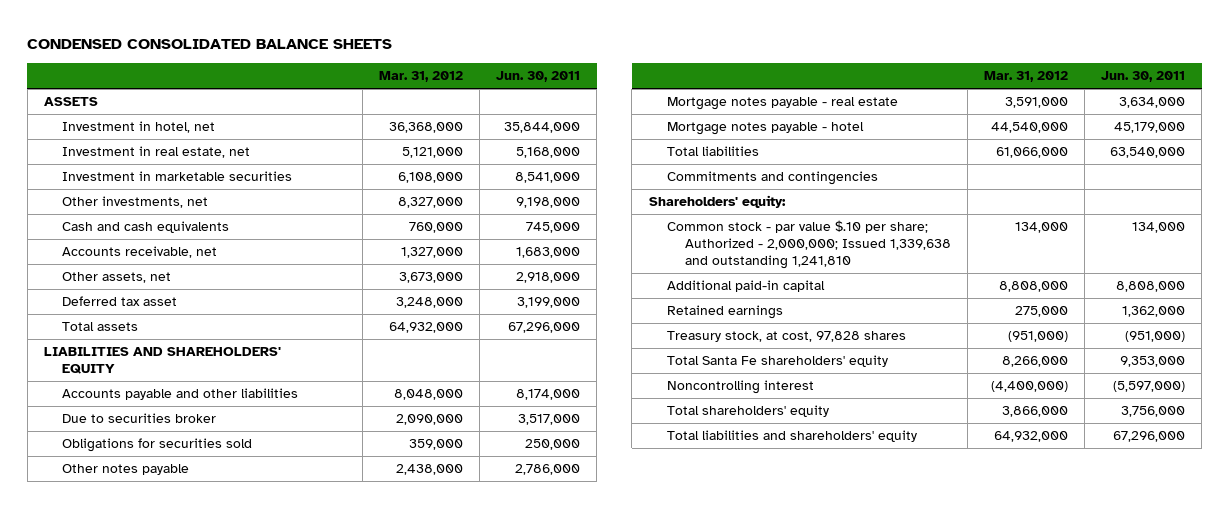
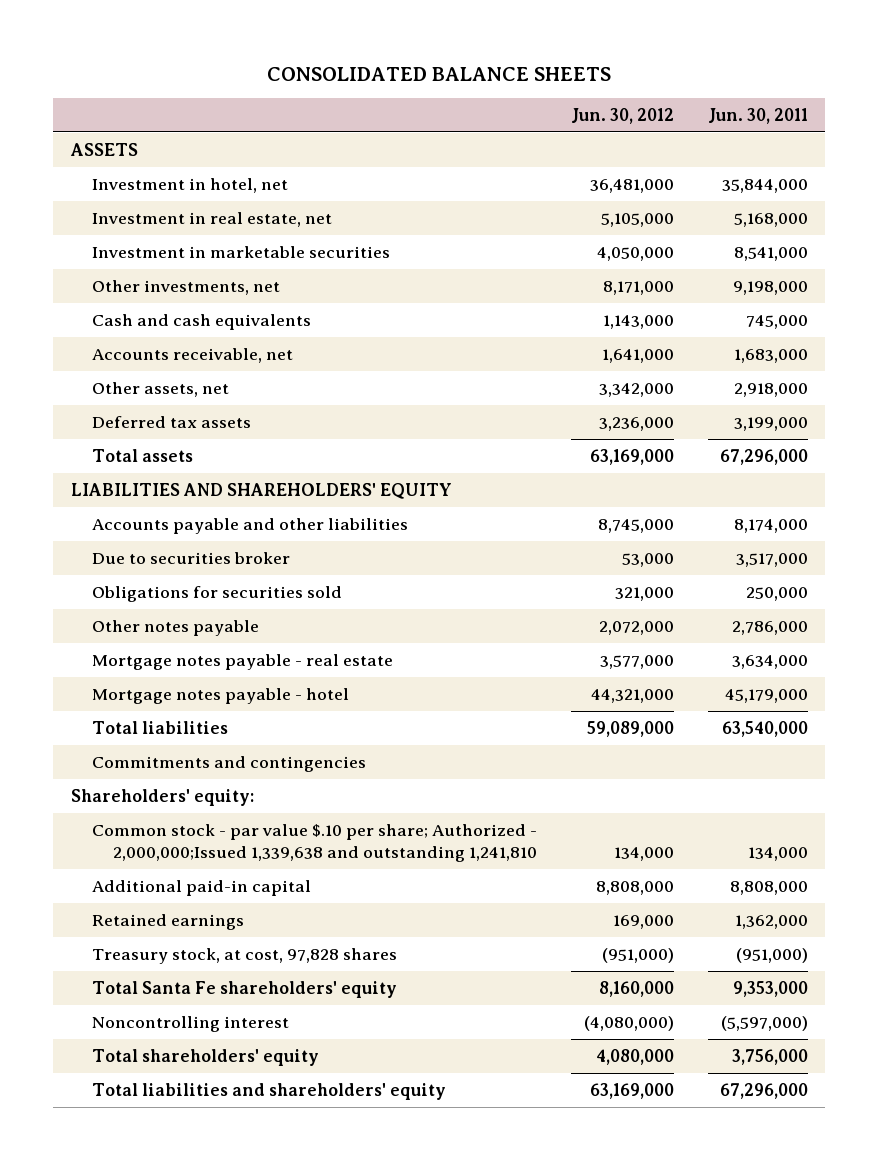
[27,39,393,50] CONDENSED CONSOLIDATED BALANCE SHEETS -> [267,66,612,81] CONSOLIDATED BALANCE SHEETS
[379,71,464,83] Mar. 31, 2012 -> none
none -> [571,108,675,125] Jun. 30, 2012
[61,296,177,307] Deferred tax asset -> [91,415,251,428] Deferred tax assets
[666,220,951,270] Common stock - par value $.10 per share; Authorized - 2,000,000; Issued 1,339,638 and outstanding 1,241,810 -> [91,823,537,863] Common stock - par value $.10 per share; Authorized - 2,000,000;Issued 1,339,638 and outstanding 1,241,810

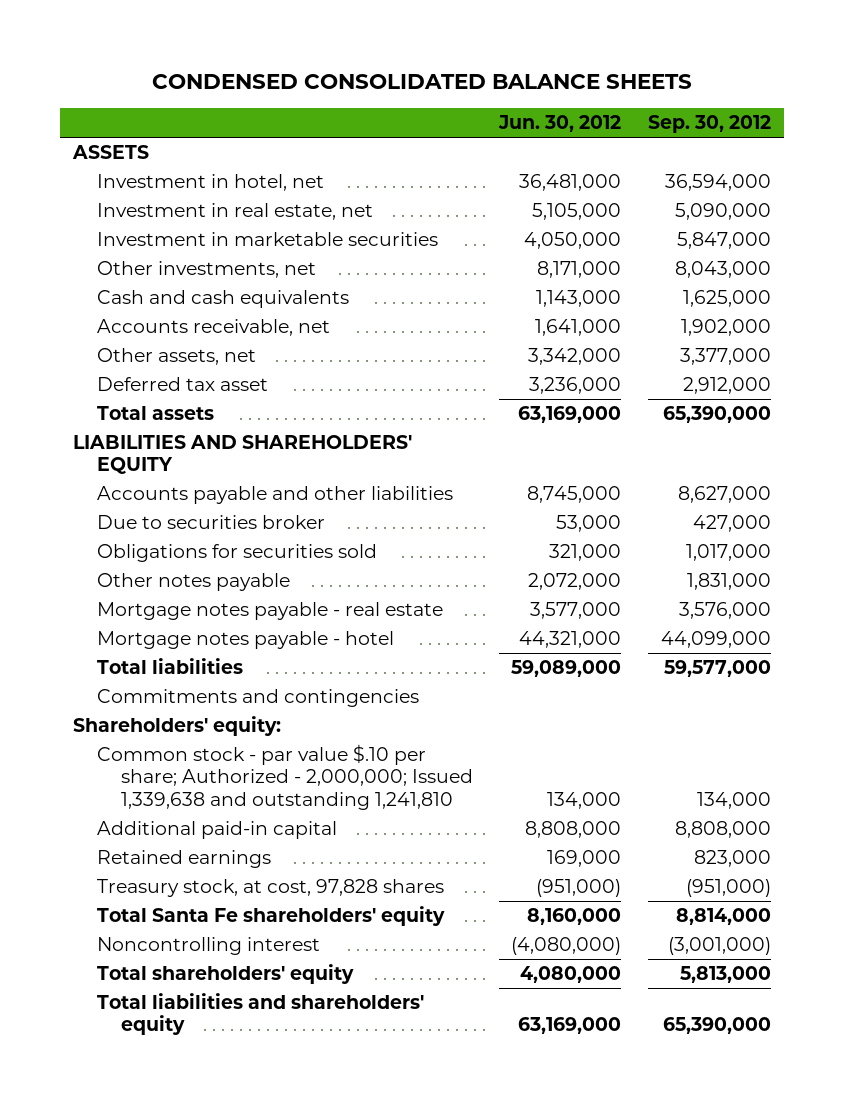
[267,66,612,81] CONSOLIDATED BALANCE SHEETS -> [151,74,692,90] CONDENSED CONSOLIDATED BALANCE SHEETS
[708,108,809,125] Jun. 30, 2011 -> none
none -> [647,115,771,134] Sep. 30, 2012
[91,415,251,428] Deferred tax assets -> [97,377,269,392] Deferred tax asset
[91,823,537,863] Common stock - par value $.10 per share; Authorized - 2,000,000;Issued 1,339,638 and outstanding 1,241,810 -> [97,744,473,810] Common stock - par value $.10 per share; Authorized - 2,000,000; Issued 1,339,638 and outstanding 1,241,810

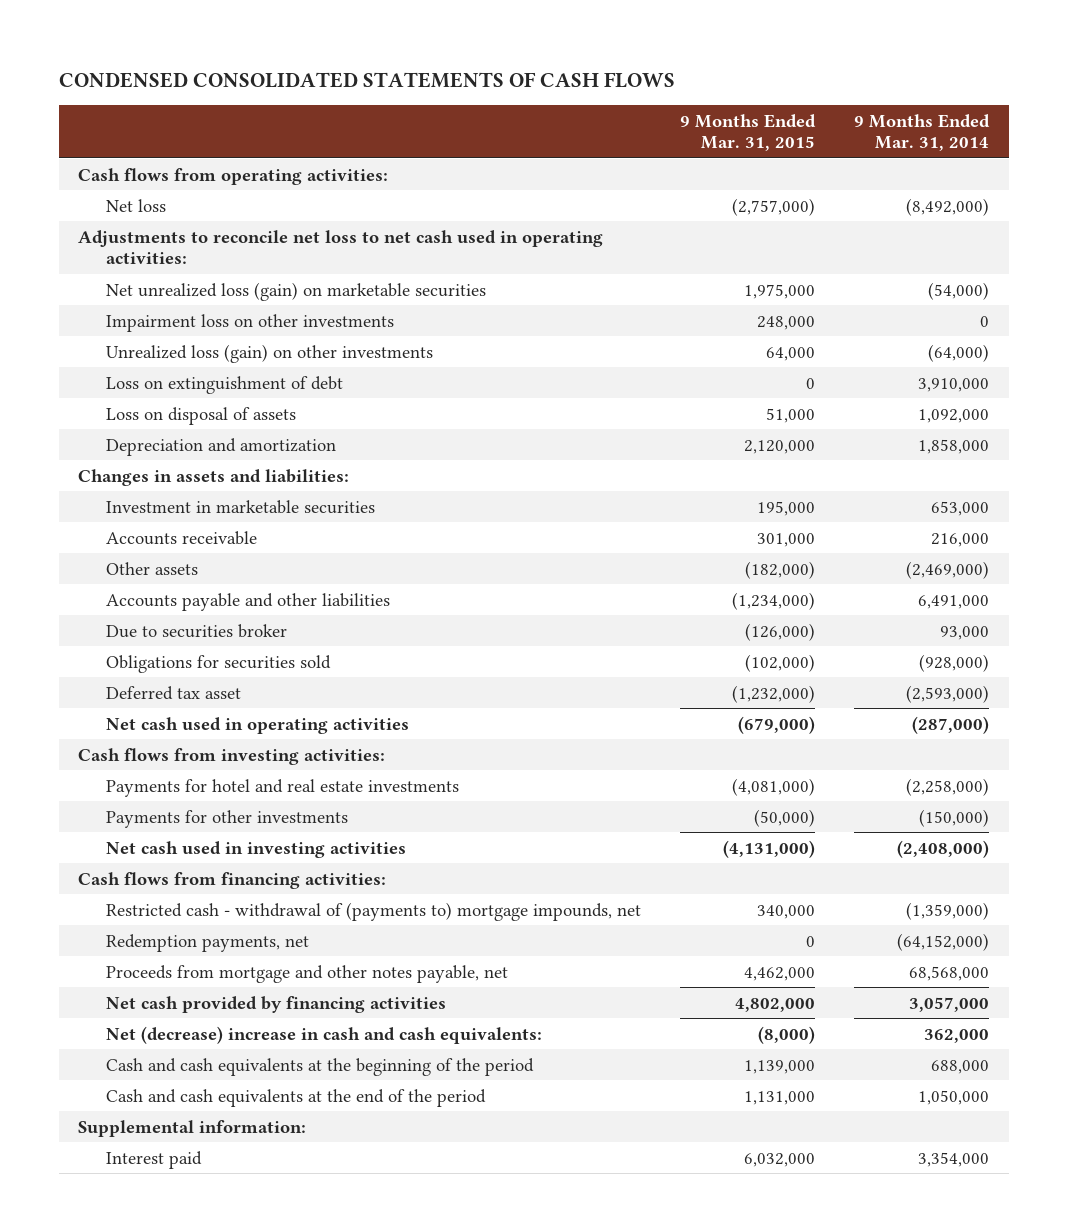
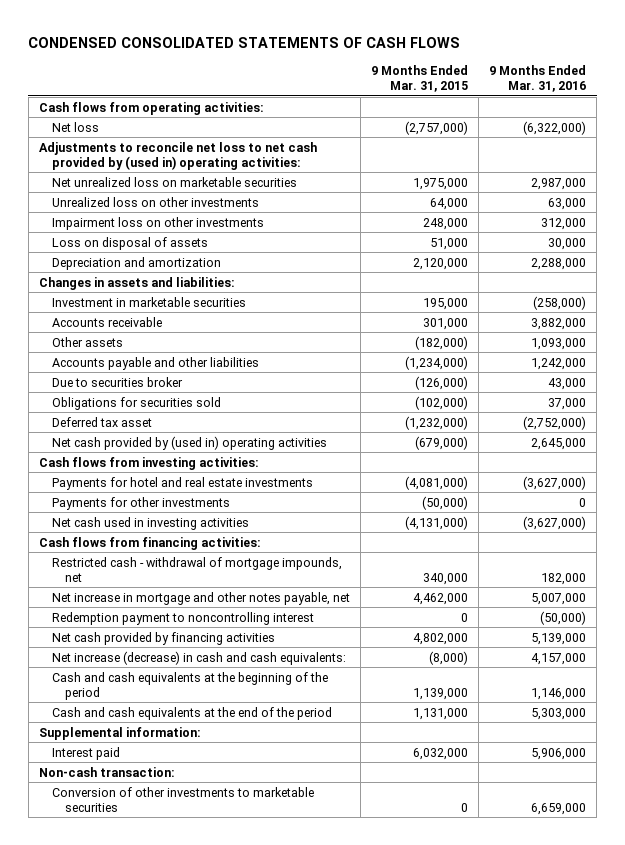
[854,113,991,152] 9 Months Ended Mar. 31, 2014 -> none
none -> [489,65,587,93] 9 Months Ended Mar. 31, 2016
[78,229,604,264] Adjustments to reconcile net loss to net cash used in operating activities: -> [38,141,317,170] Adjustments to reconcile net loss to net cash provided by (used in) operating activities:
[106,281,487,301] Net unrealized loss (gain) on marketable securities -> [51,176,297,187] Net unrealized loss on marketable securities
none -> [51,196,259,207] Unrealized loss on other investments
[106,343,434,363] Unrealized loss (gain) on other investments -> none
[106,375,344,394] Loss on extinguishment of debt -> none
[106,716,410,734] Net cash used in operating activities -> [51,435,327,450] Net cash provided by (used in) operating activities
[106,933,310,952] Redemption payments, net -> none
[106,901,642,921] Restricted cash - withdrawal of (payments to) mortgage impounds, net -> [51,556,342,582] Restricted cash - withdrawal of mortgage impounds, net
[106,964,509,983] Proceeds from mortgage and other notes payable, net -> [51,591,350,605] Net increase in mortgage and other notes payable, net
none -> [51,611,314,625] Redemption payment to noncontrolling interest
[106,1025,543,1044] Net (decrease) increase in cash and cash equivalents: -> [51,650,346,665] Net increase (decrease) in cash and cash equivalents:
none -> [38,766,175,777] Non-cash transaction:
none -> [51,786,314,812] Conversion of other investments to marketable securities

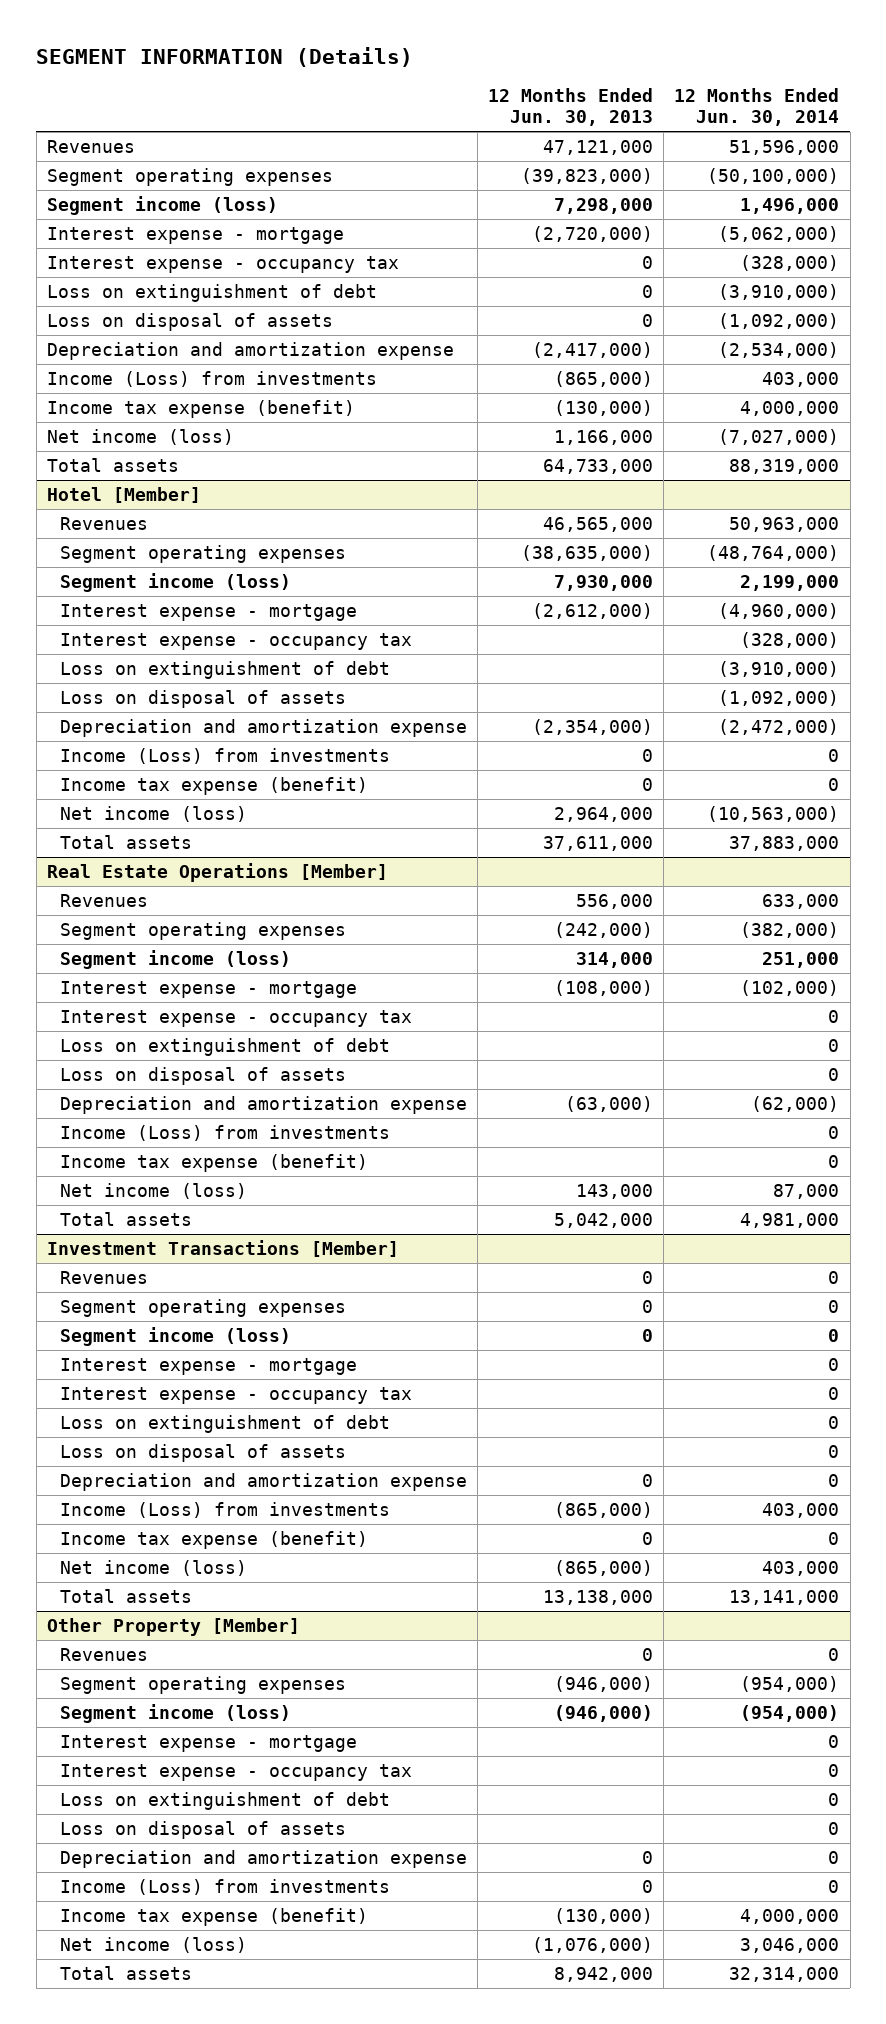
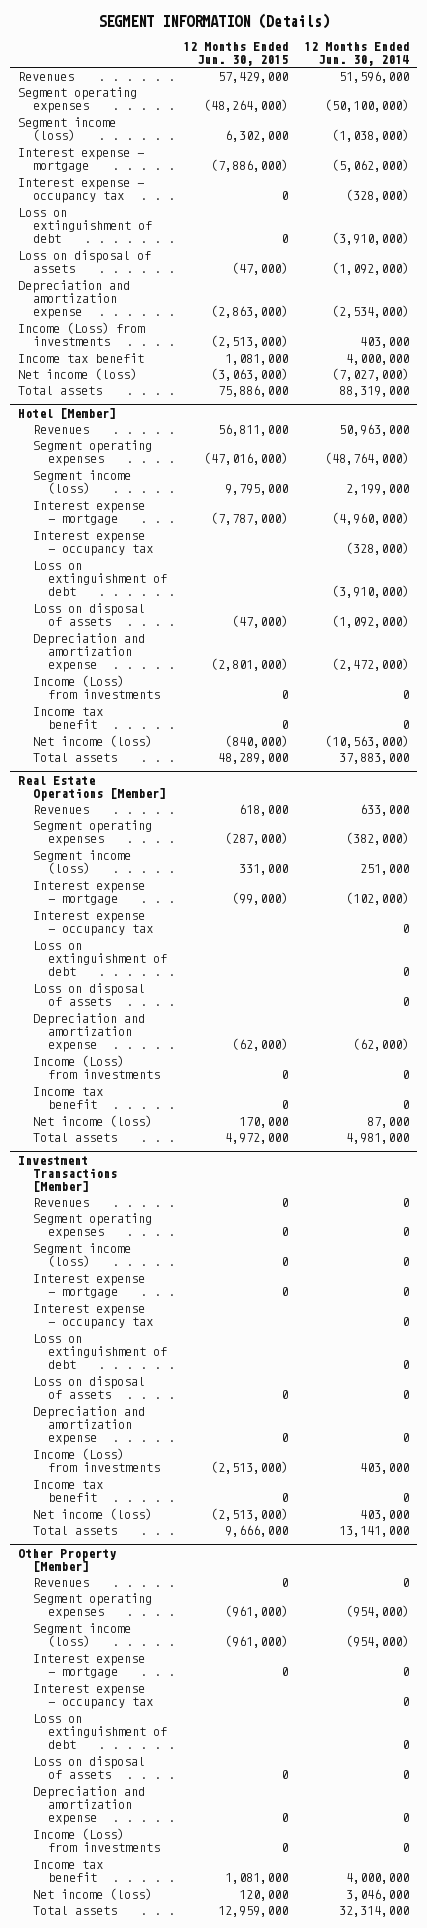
[488,88,654,126] 12 Months Ended Jun. 30, 2013 -> none
none -> [183,41,289,66] 12 Months Ended Jun. 30, 2015
[740,197,840,214] 1,496,000 -> [331,129,409,143] (1,038,000)
[46,399,355,418] Income tax expense (benefit) -> [18,353,145,364] Income tax benefit
[60,776,369,795] Income tax expense (benefit) -> [33,707,104,730] Income tax benefit
[60,1153,369,1172] Income tax expense (benefit) -> [33,1087,104,1110] Income tax benefit
[60,1530,369,1549] Income tax expense (benefit) -> [33,1480,104,1503] Income tax benefit
[60,1907,369,1926] Income tax expense (benefit) -> [33,1860,104,1883] Income tax benefit

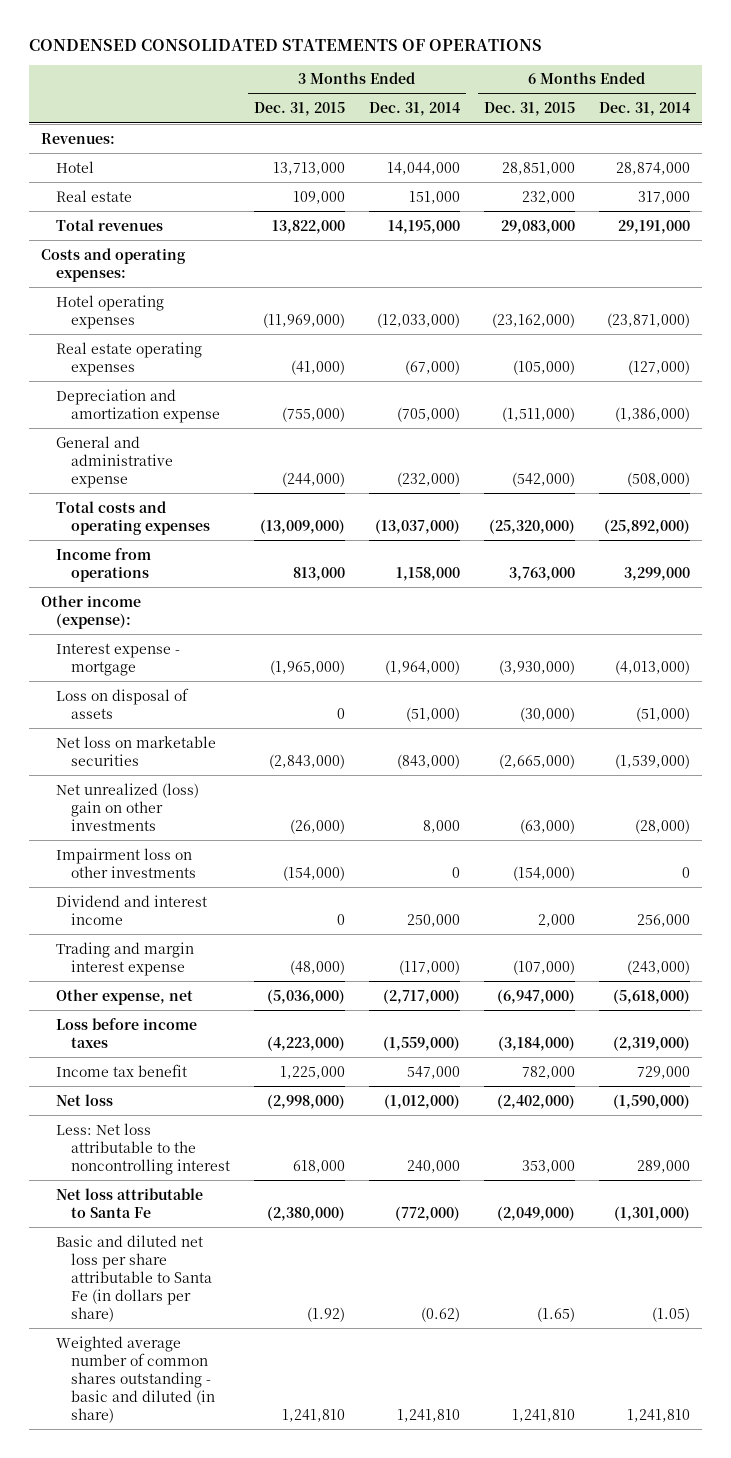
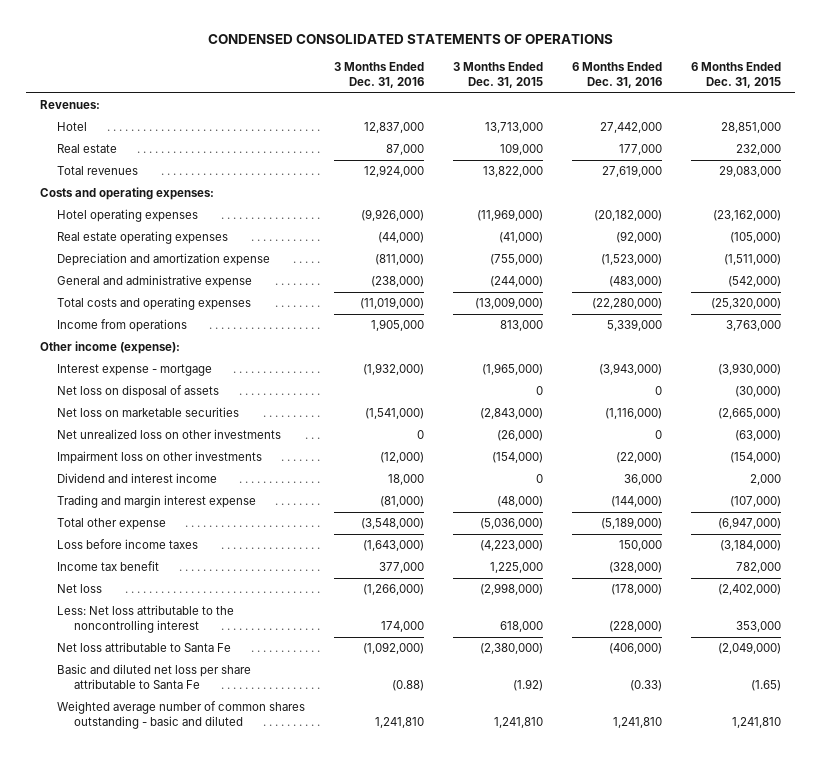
[368,102,460,117] Dec. 31, 2014 -> none
[598,102,690,117] Dec. 31, 2014 -> none
none -> [334,62,425,88] 3 Months Ended Dec. 31, 2016
none -> [572,62,663,88] 6 Months Ended Dec. 31, 2016
[56,687,190,719] Loss on disposal of assets -> [57,385,220,399] Net loss on disposal of assets
[56,782,200,831] Net unrealized (loss) gain on other investments -> [57,429,282,440] Net unrealized loss on other investments
[56,988,194,1005] Other expense, net -> [57,518,167,531] Total other expense
[56,1234,212,1322] Basic and diluted net loss per share attributable to Santa Fe (in dollars per share) -> [57,664,252,689] Basic and diluted net loss per share attributable to Santa Fe
[56,1335,215,1423] Weighted average number of common shares outstanding - basic and diluted (in share) -> [57,701,306,729] Weighted average number of common shares outstanding - basic and diluted

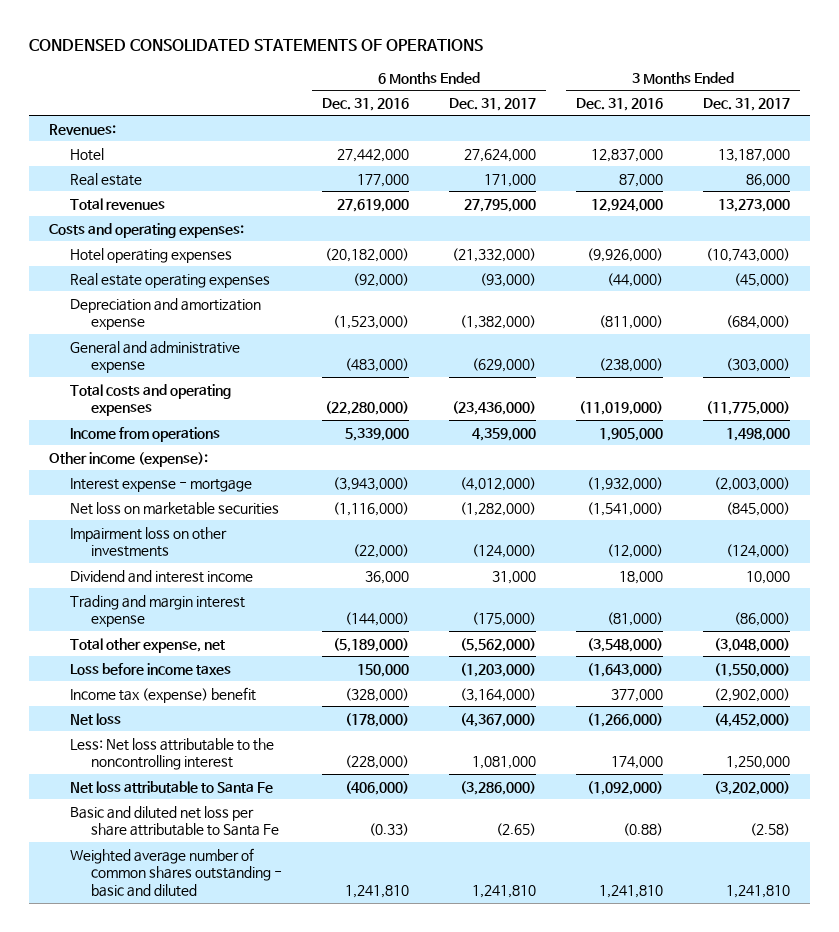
[453,62,544,88] 3 Months Ended Dec. 31, 2015 -> none
[690,62,781,88] 6 Months Ended Dec. 31, 2015 -> none
none -> [449,97,537,111] Dec. 31, 2017
none -> [703,97,791,111] Dec. 31, 2017
[57,385,220,399] Net loss on disposal of assets -> none
[57,429,282,440] Net unrealized loss on other investments -> none
[57,518,167,531] Total other expense -> [70,637,226,653] Total other expense, net
[57,561,160,572] Income tax benefit -> [70,686,257,703] Income tax (expense) benefit

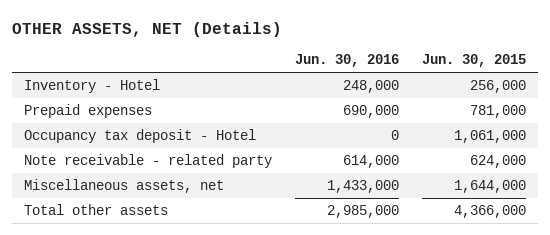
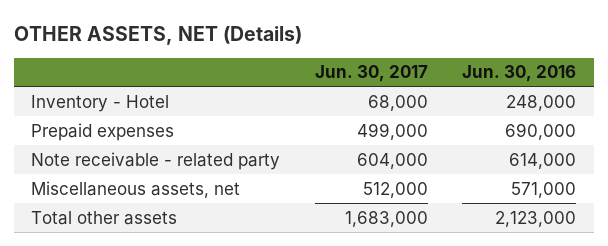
[422,54,527,68] Jun. 30, 2015 -> none
none -> [314,65,428,83] Jun. 30, 2017
[23,128,256,143] Occupancy tax deposit - Hotel -> none
[326,179,399,193] 1,433,000 -> [511,181,577,198] 571,000
[326,204,399,218] 2,985,000 -> [495,210,577,227] 2,123,000

